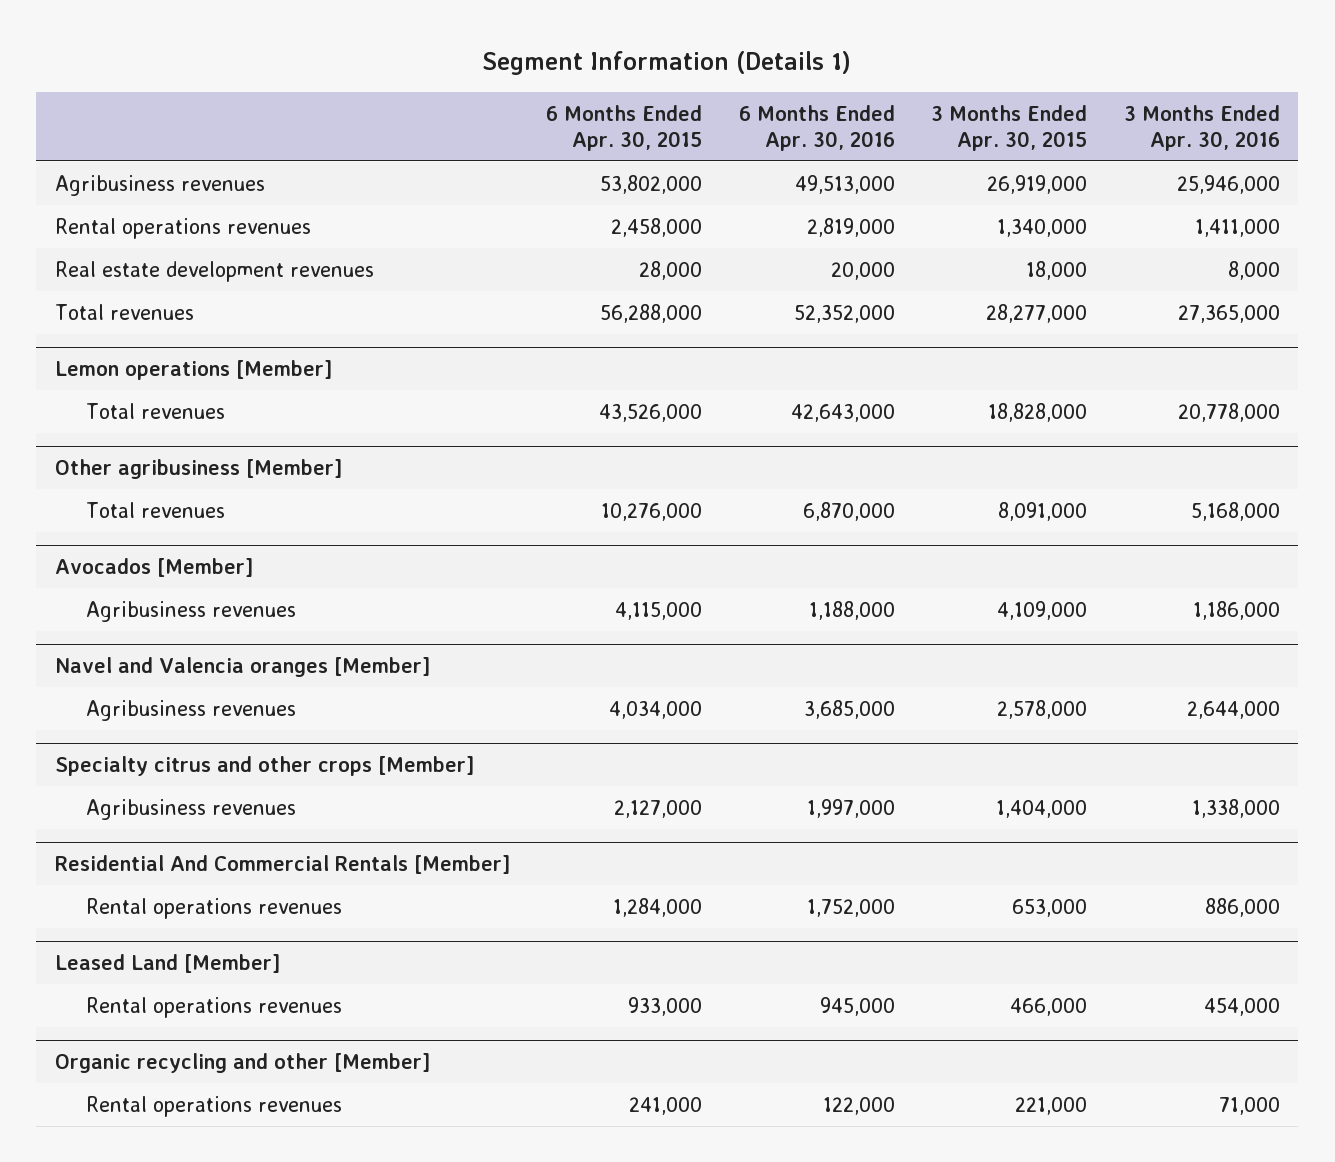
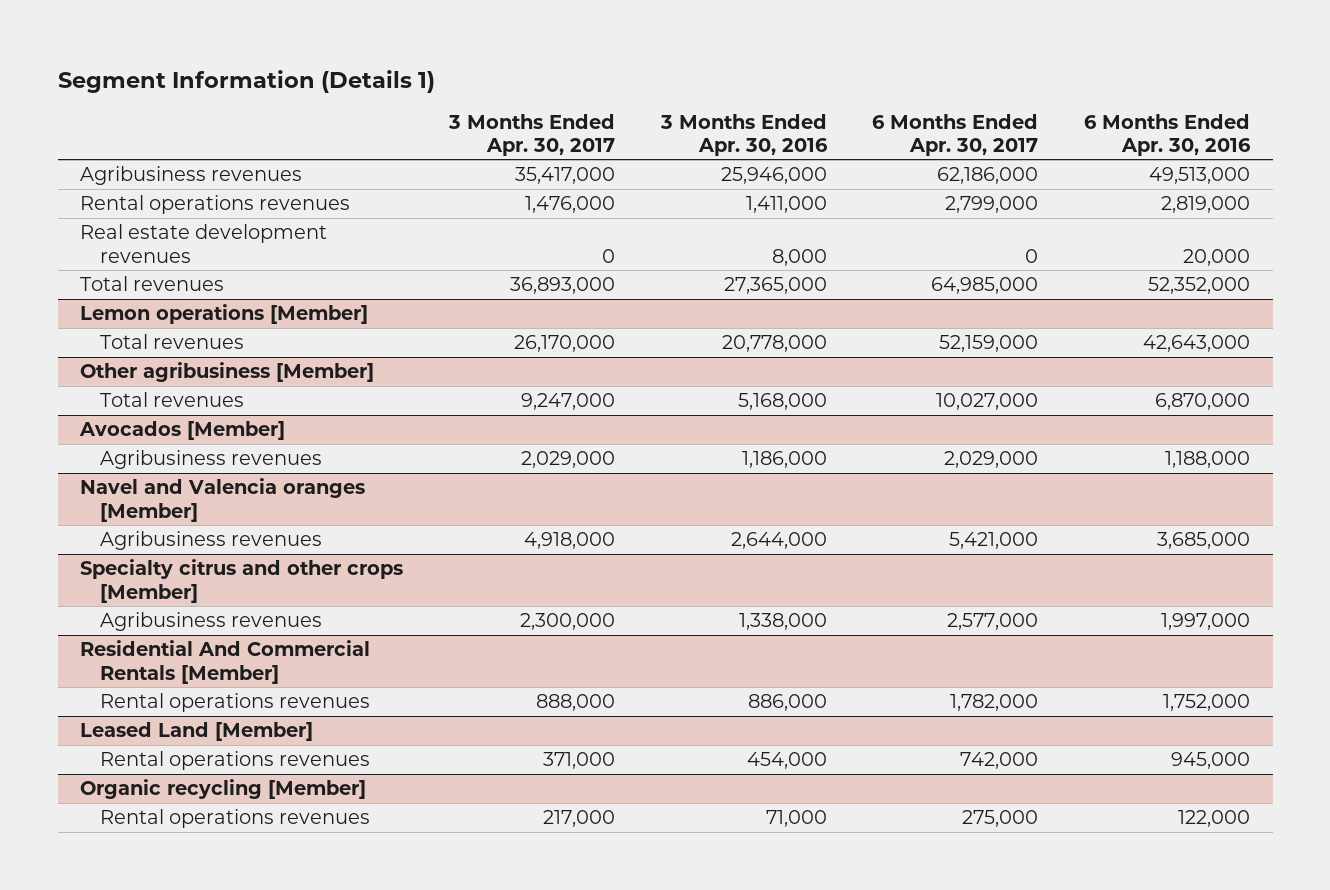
[546,104,703,151] 6 Months Ended Apr. 30, 2015 -> none
[931,104,1088,151] 3 Months Ended Apr. 30, 2015 -> none
none -> [448,113,616,156] 3 Months Ended Apr. 30, 2017
none -> [872,113,1039,156] 6 Months Ended Apr. 30, 2017
[54,1052,430,1073] Organic recycling and other [Member] -> [80,779,367,800] Organic recycling [Member]

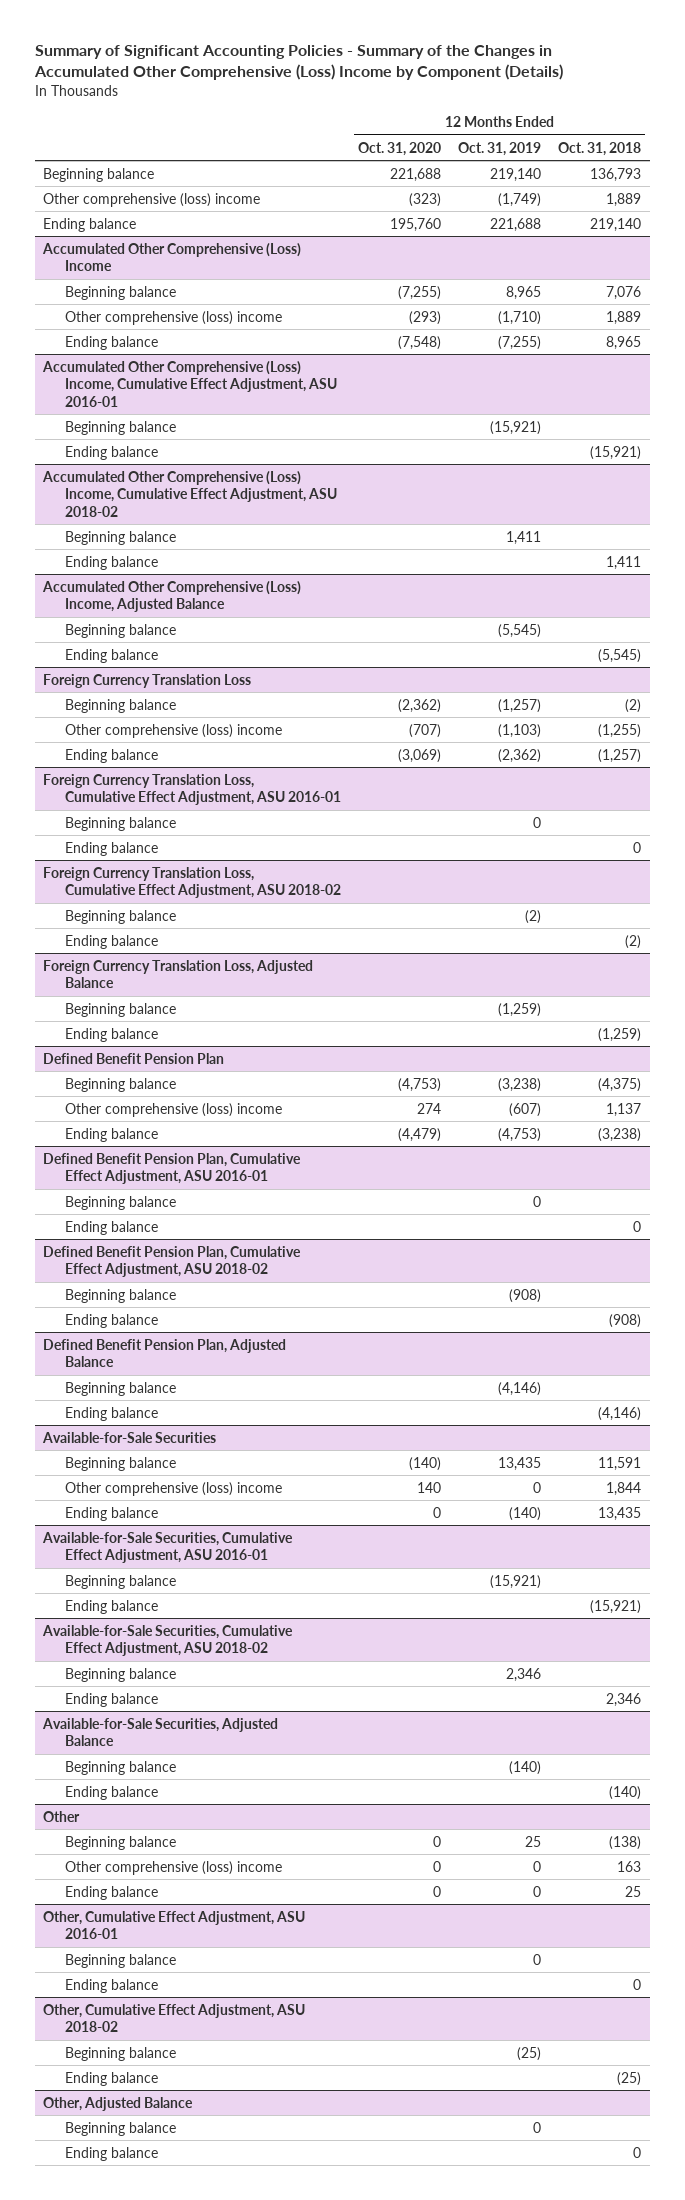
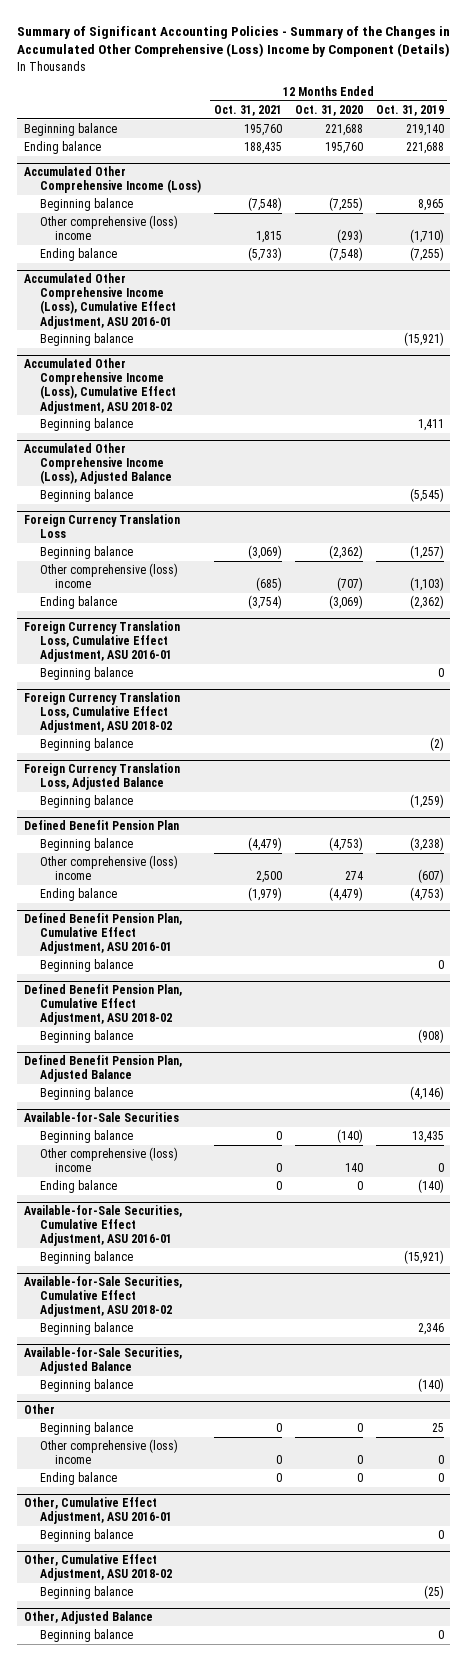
[558,141,642,156] Oct. 31, 2018 -> none
none -> [213,104,282,116] Oct. 31, 2021
[43,192,261,207] Other comprehensive (loss) income -> none
[42,242,302,272] Accumulated Other Comprehensive (Loss) Income -> [23,166,201,194] Accumulated Other Comprehensive Income (Loss)
[42,360,338,407] Accumulated Other Comprehensive (Loss) Income, Cumulative Effect Adjustment, ASU 2016-01 -> [23,273,176,329] Accumulated Other Comprehensive Income (Loss), Cumulative Effect Adjustment, ASU 2016-01
[65,445,159,460] Ending balance -> none
[42,470,338,517] Accumulated Other Comprehensive (Loss) Income, Cumulative Effect Adjustment, ASU 2018-02 -> [23,358,176,414] Accumulated Other Comprehensive Income (Loss), Cumulative Effect Adjustment, ASU 2018-02
[65,555,159,570] Ending balance -> none
[42,580,302,613] Accumulated Other Comprehensive (Loss) Income, Adjusted Balance -> [23,443,172,485] Accumulated Other Comprehensive Income (Loss), Adjusted Balance
[65,648,159,663] Ending balance -> none
[65,841,159,856] Ending balance -> none
[65,934,159,949] Ending balance -> none
[65,1027,159,1042] Ending balance -> none
[65,1220,159,1235] Ending balance -> none
[65,1313,159,1328] Ending balance -> none
[65,1406,159,1421] Ending balance -> none
[65,1599,159,1614] Ending balance -> none
[65,1692,159,1707] Ending balance -> none
[65,1785,159,1800] Ending balance -> none
[65,1978,159,1993] Ending balance -> none
[65,2071,159,2086] Ending balance -> none
[65,2146,159,2161] Ending balance -> none

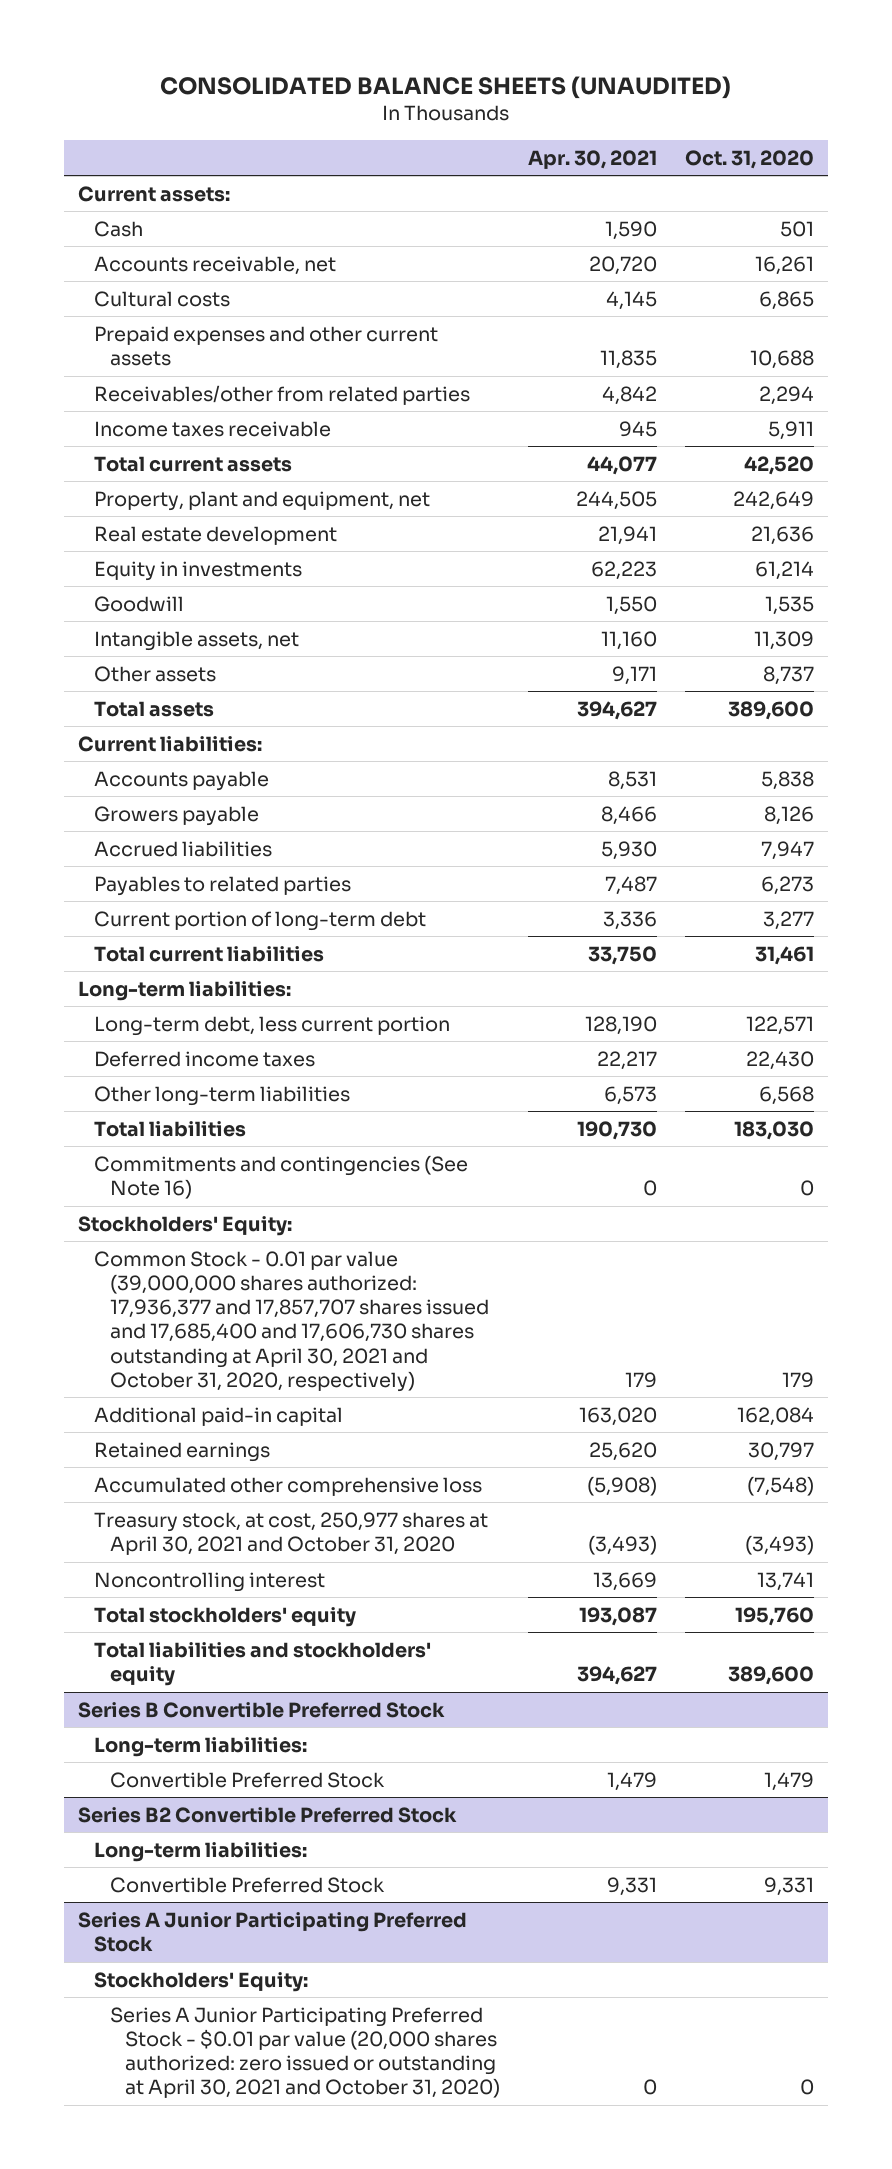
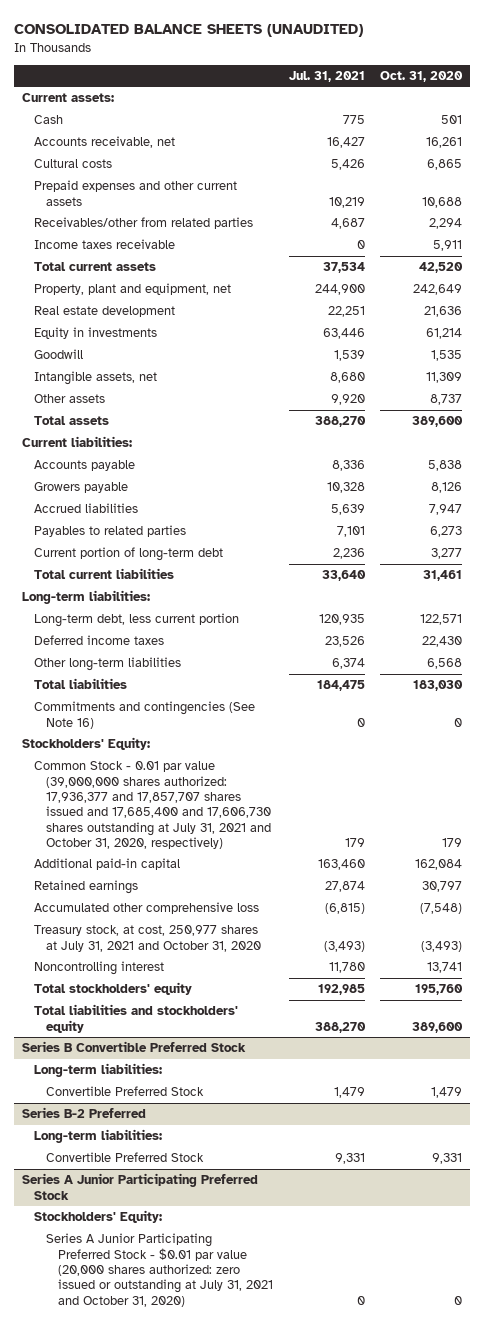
[528,149,658,169] Apr. 30, 2021 -> none
none -> [288,71,365,83] Jul. 31, 2021
[93,1250,489,1392] Common Stock - 0.01 par value (39,000,000 shares authorized: 17,936,377 and 17,857,707 shares issued and 17,685,400 and 17,606,730 shares outstanding at April 30, 2021 and October 31, 2020, respectively) -> [33,761,272,850] Common Stock - 0.01 par value (39,000,000 shares authorized: 17,936,377 and 17,857,707 shares issued and 17,685,400 and 17,606,730 shares outstanding at July 31, 2021 and October 31, 2020, respectively)
[93,1511,488,1555] Treasury stock, at cost, 250,977 shares at April 30, 2021 and October 31, 2020 -> [33,925,262,952] Treasury stock, at cost, 250,977 shares at July 31, 2021 and October 31, 2020
[77,1806,457,1823] Series B2 Convertible Preferred Stock -> [21,1107,146,1119] Series B-2 Preferred
[109,2006,501,2099] Series A Junior Participating Preferred Stock - $0.01 par value (20,000 shares authorized: zero issued or outstanding at April 30, 2021 and October 31, 2020) -> [46,1233,274,1307] Series A Junior Participating Preferred Stock - $0.01 par value (20,000 shares authorized: zero issued or outstanding at July 31, 2021 and October 31, 2020)

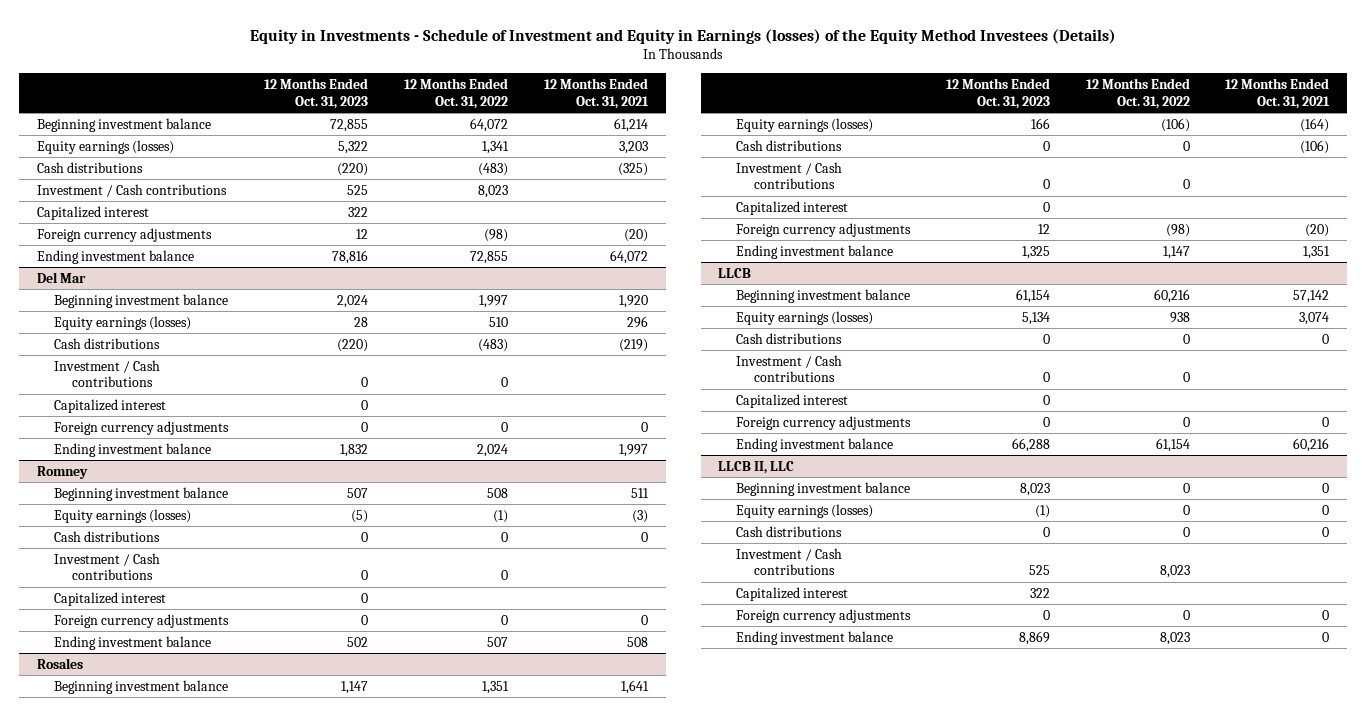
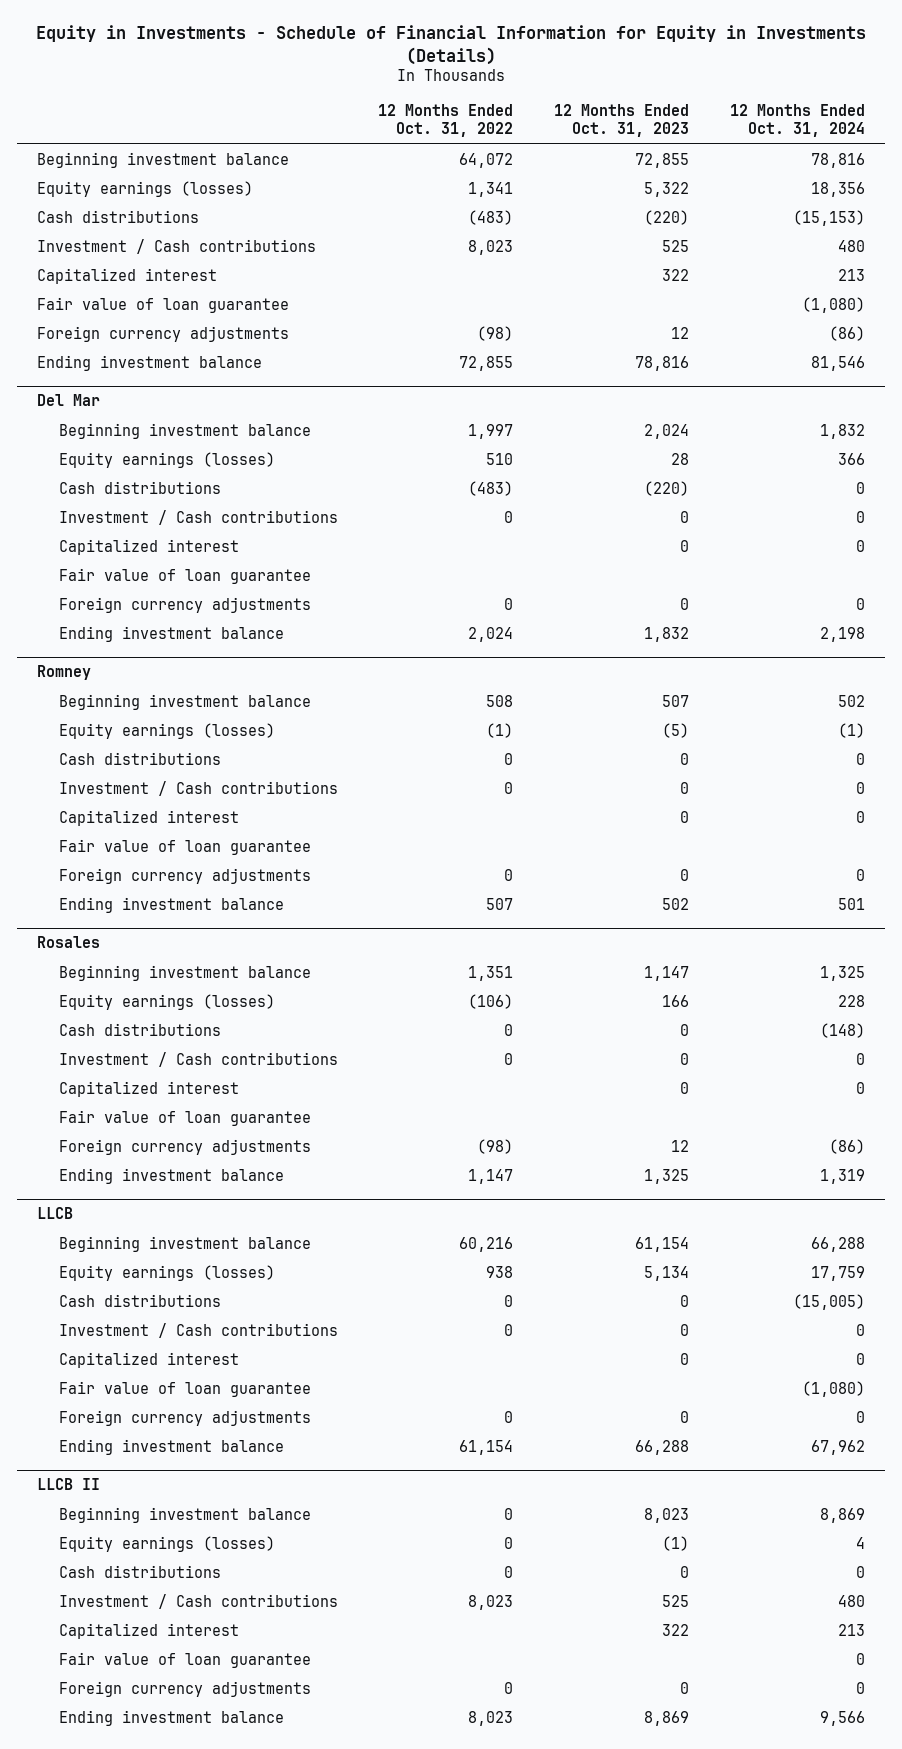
[250,28,1117,44] Equity in Investments - Schedule of Investment and Equity in Earnings (losses) of the Equity Method Investees (Details) -> [36,25,867,65] Equity in Investments - Schedule of Financial Information for Equity in Investments (Details)
[543,78,649,109] 12 Months Ended Oct. 31, 2021 -> none
none -> [729,103,865,138] 12 Months Ended Oct. 31, 2024
none -> [37,296,290,313] Fair value of loan guarantee
none -> [58,567,311,584] Fair value of loan guarantee
none -> [58,838,311,855] Fair value of loan guarantee
none -> [58,1109,311,1126] Fair value of loan guarantee
none -> [58,1380,311,1397] Fair value of loan guarantee
[718,460,795,474] LLCB II, LLC -> [37,1478,101,1491] LLCB II
none -> [58,1651,311,1668] Fair value of loan guarantee

